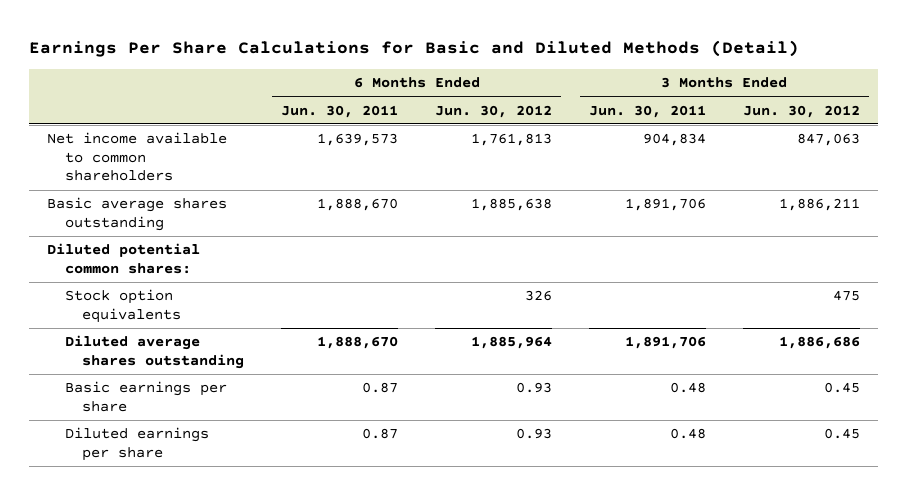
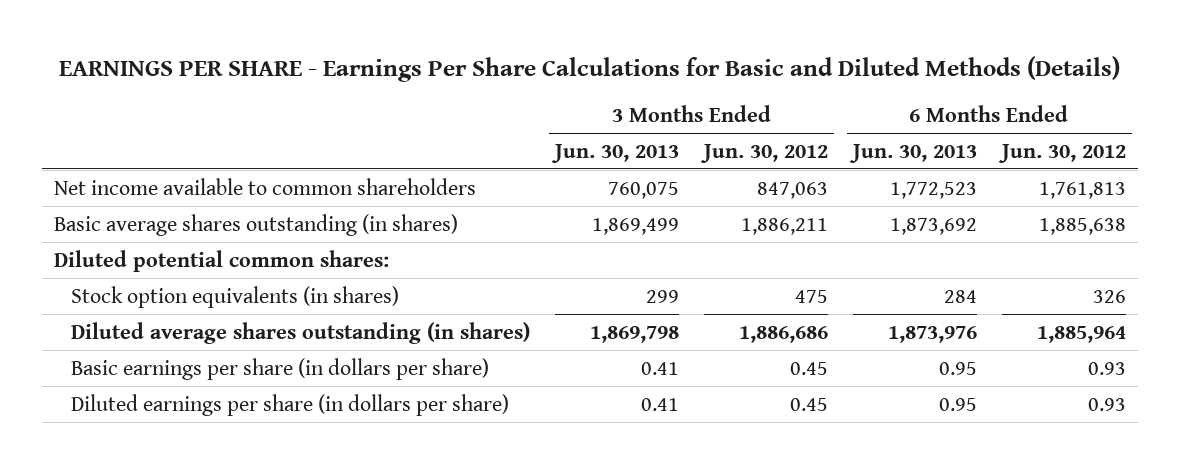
[28,40,799,58] Earnings Per Share Calculations for Basic and Diluted Methods (Detail) -> [59,55,1121,82] EARNINGS PER SHARE - Earnings Per Share Calculations for Basic and Diluted Methods (Details)
[281,104,399,118] Jun. 30, 2011 -> none
[588,104,706,118] Jun. 30, 2011 -> none
none -> [551,143,680,163] Jun. 30, 2013
none -> [848,143,977,163] Jun. 30, 2013
[47,197,228,231] Basic average shares outstanding -> [54,213,459,236] Basic average shares outstanding (in shares)
[64,289,182,323] Stock option equivalents -> [71,285,400,308] Stock option equivalents (in shares)
[64,335,245,369] Diluted average shares outstanding -> [71,321,531,344] Diluted average shares outstanding (in shares)
[64,381,227,412] Basic earnings per share -> [71,357,490,380] Basic earnings per share (in dollars per share)
[64,427,209,461] Diluted earnings per share -> [71,393,510,416] Diluted earnings per share (in dollars per share)

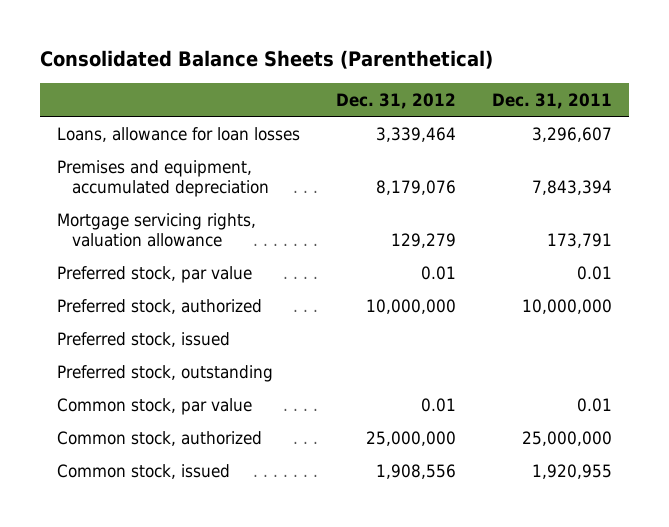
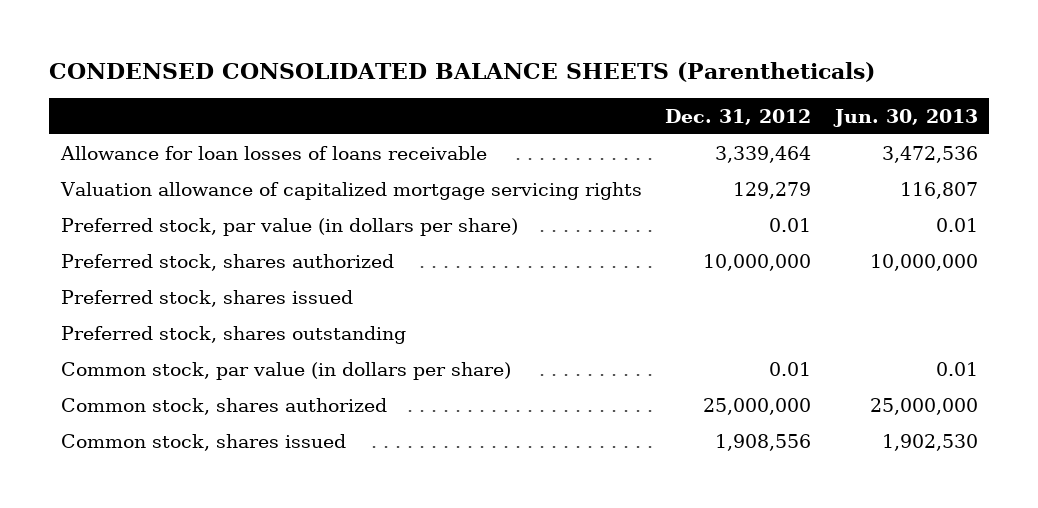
[39,49,493,69] Consolidated Balance Sheets (Parenthetical) -> [49,61,876,82] CONDENSED CONSOLIDATED BALANCE SHEETS (Parentheticals)
[491,92,612,109] Dec. 31, 2011 -> none
none -> [832,108,978,127] Jun. 30, 2013
[57,159,270,197] Premises and equipment, accumulated depreciation -> none
[57,126,301,142] Loans, allowance for loan losses -> [59,145,487,160] Allowance for loan losses of loans receivable
[57,212,257,247] Mortgage servicing rights, valuation allowance -> [59,181,642,200] Valuation allowance of capitalized mortgage servicing rights
[57,265,253,283] Preferred stock, par value -> [60,217,518,236] Preferred stock, par value (in dollars per share)
[57,298,263,314] Preferred stock, authorized -> [60,253,394,271] Preferred stock, shares authorized
[57,331,231,347] Preferred stock, issued -> [60,289,353,307] Preferred stock, shares issued
[57,364,274,382] Preferred stock, outstanding -> [60,325,406,344] Preferred stock, shares outstanding
[57,397,253,415] Common stock, par value -> [60,361,511,380] Common stock, par value (in dollars per share)
[57,430,263,446] Common stock, authorized -> [60,397,387,415] Common stock, shares authorized
[57,463,231,479] Common stock, issued -> [60,433,346,451] Common stock, shares issued

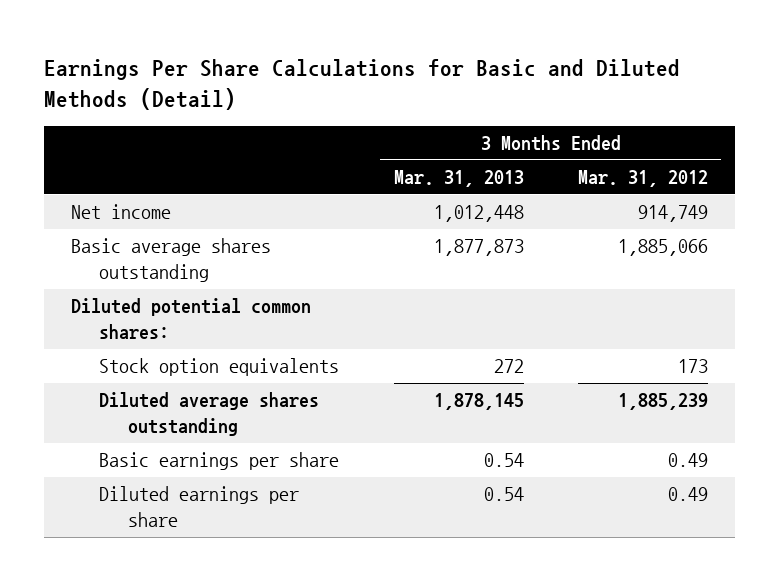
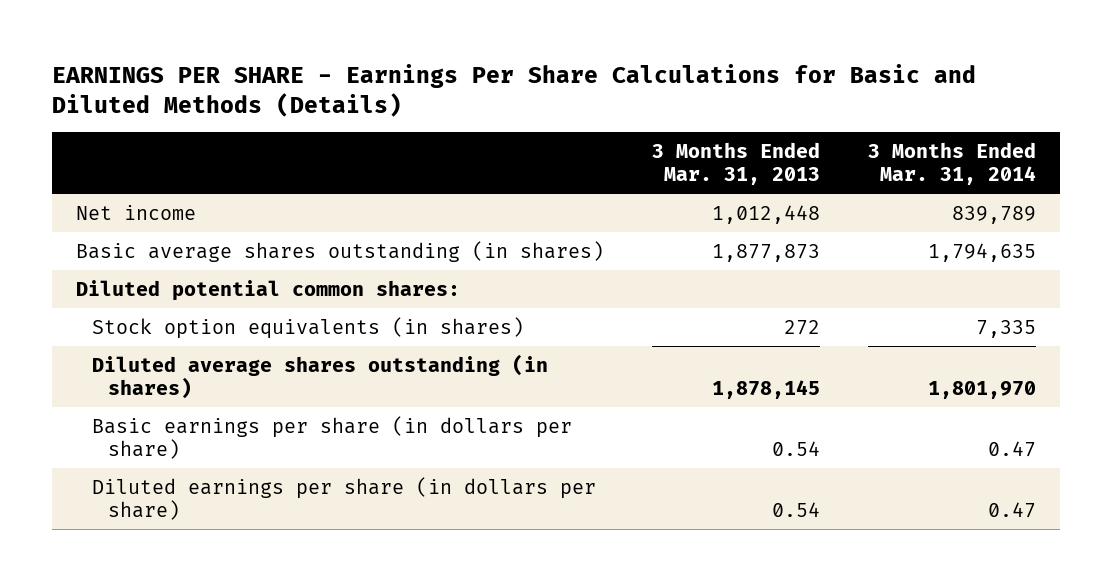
[43,58,680,110] Earnings Per Share Calculations for Basic and Diluted Methods (Detail) -> [52,63,977,117] EARNINGS PER SHARE - Earnings Per Share Calculations for Basic and Diluted Methods (Details)
[577,170,708,188] Mar. 31, 2012 -> none
none -> [868,141,1037,185] 3 Months Ended Mar. 31, 2014
[71,238,272,282] Basic average shares outstanding -> [76,240,605,262] Basic average shares outstanding (in shares)
[99,358,340,377] Stock option equivalents -> [92,316,525,339] Stock option equivalents (in shares)
[99,392,320,436] Diluted average shares outstanding -> [92,353,549,399] Diluted average shares outstanding (in shares)
[99,452,340,471] Basic earnings per share -> [92,415,573,459] Basic earnings per share (in dollars per share)
[99,486,300,527] Diluted earnings per share -> [92,476,597,520] Diluted earnings per share (in dollars per share)

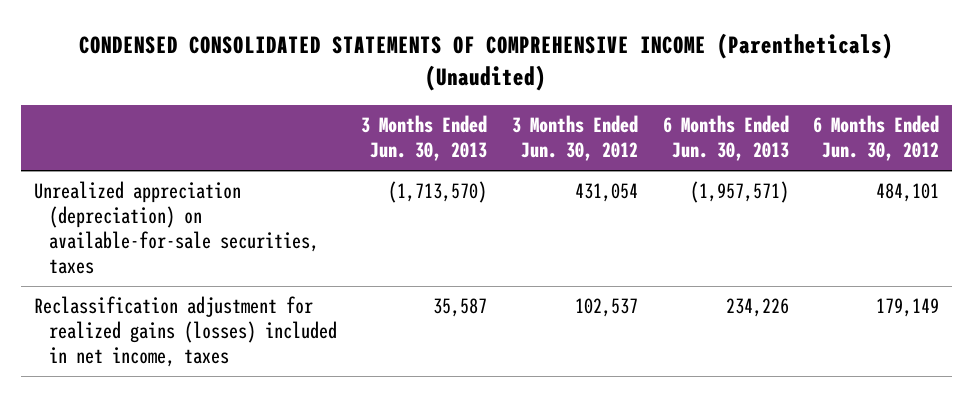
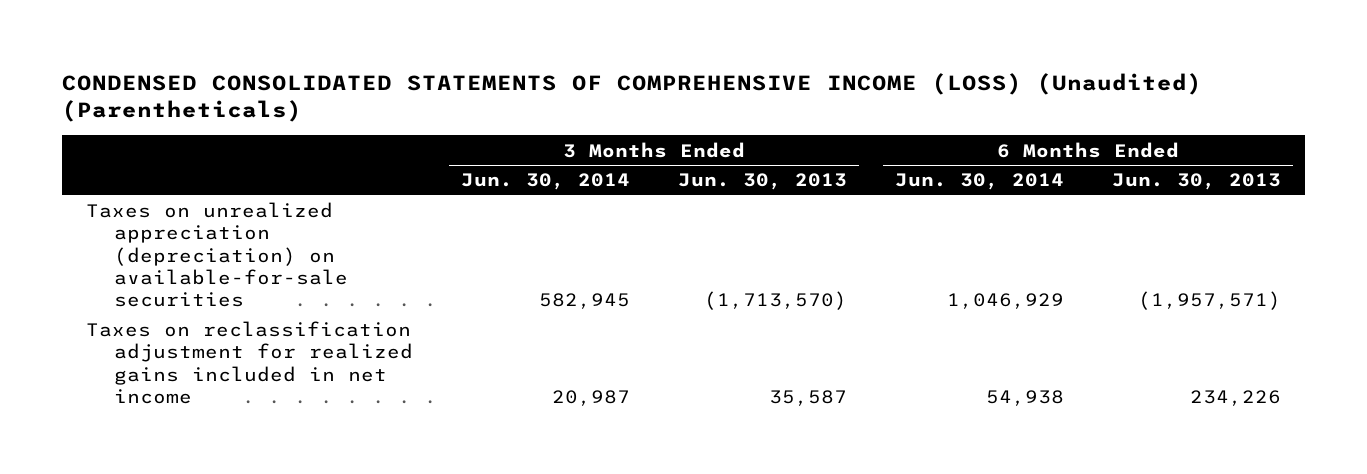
[79,33,894,91] CONDENSED CONSOLIDATED STATEMENTS OF COMPREHENSIVE INCOME (Parentheticals) (Unaudited) -> [61,72,1202,123] CONDENSED CONSOLIDATED STATEMENTS OF COMPREHENSIVE INCOME (LOSS) (Unaudited) (Parentheticals)
[511,115,638,162] 3 Months Ended Jun. 30, 2012 -> none
[813,115,940,162] 6 Months Ended Jun. 30, 2012 -> none
none -> [460,173,630,191] Jun. 30, 2014
none -> [894,173,1064,191] Jun. 30, 2014
[33,181,319,275] Unrealized appreciation (depreciation) on available-for-sale securities, taxes -> [85,202,348,308] Taxes on unrealized appreciation (depreciation) on available-for-sale securities
[33,296,337,368] Reclassification adjustment for realized gains (losses) included in net income, taxes -> [85,321,413,405] Taxes on reclassification adjustment for realized gains included in net income

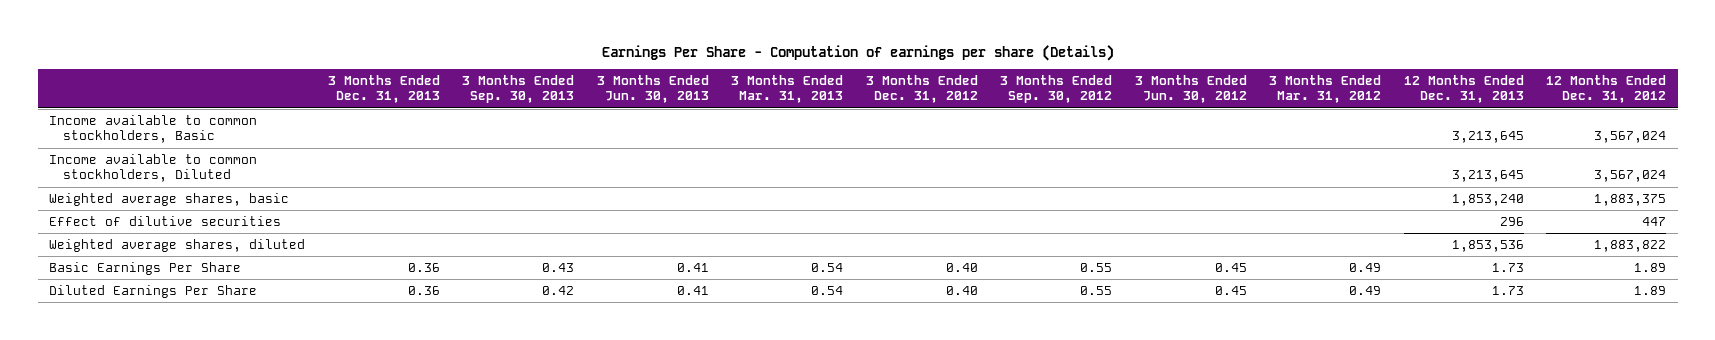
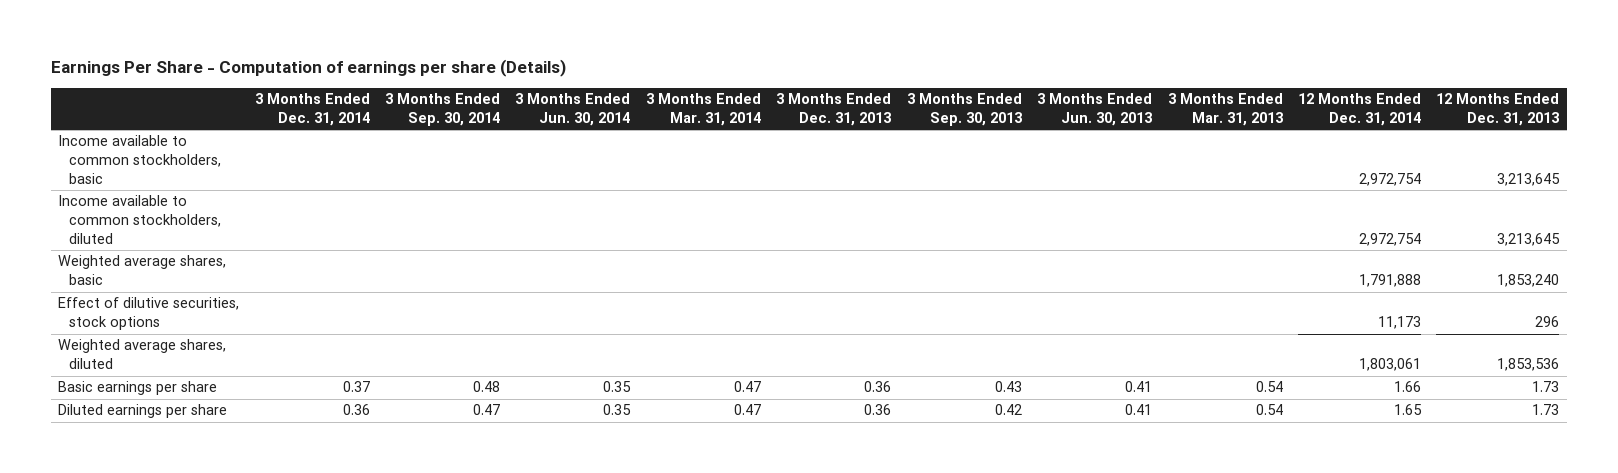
[865,75,978,104] 3 Months Ended Dec. 31, 2012 -> none
[1000,75,1113,104] 3 Months Ended Sep. 30, 2012 -> none
[1134,75,1247,104] 3 Months Ended Jun. 30, 2012 -> none
[1269,75,1382,104] 3 Months Ended Mar. 31, 2012 -> none
[1546,75,1667,104] 12 Months Ended Dec. 31, 2012 -> none
none -> [254,93,370,127] 3 Months Ended Dec. 31, 2014
none -> [385,93,501,127] 3 Months Ended Sep. 30, 2014
none -> [515,93,631,127] 3 Months Ended Jun. 30, 2014
none -> [645,93,761,127] 3 Months Ended Mar. 31, 2014
none -> [1297,93,1421,127] 12 Months Ended Dec. 31, 2014
[49,114,258,144] Income available to common stockholders, Basic -> [58,135,221,185] Income available to common stockholders, basic
[49,153,258,183] Income available to common stockholders, Diluted -> [58,195,221,245] Income available to common stockholders, diluted
[49,215,282,226] Effect of dilutive securities -> [58,297,240,331] Effect of dilutive securities, stock options
[49,261,242,275] Basic Earnings Per Share -> [58,381,218,396] Basic earnings per share
[49,284,258,298] Diluted Earnings Per Share -> [58,404,228,419] Diluted earnings per share

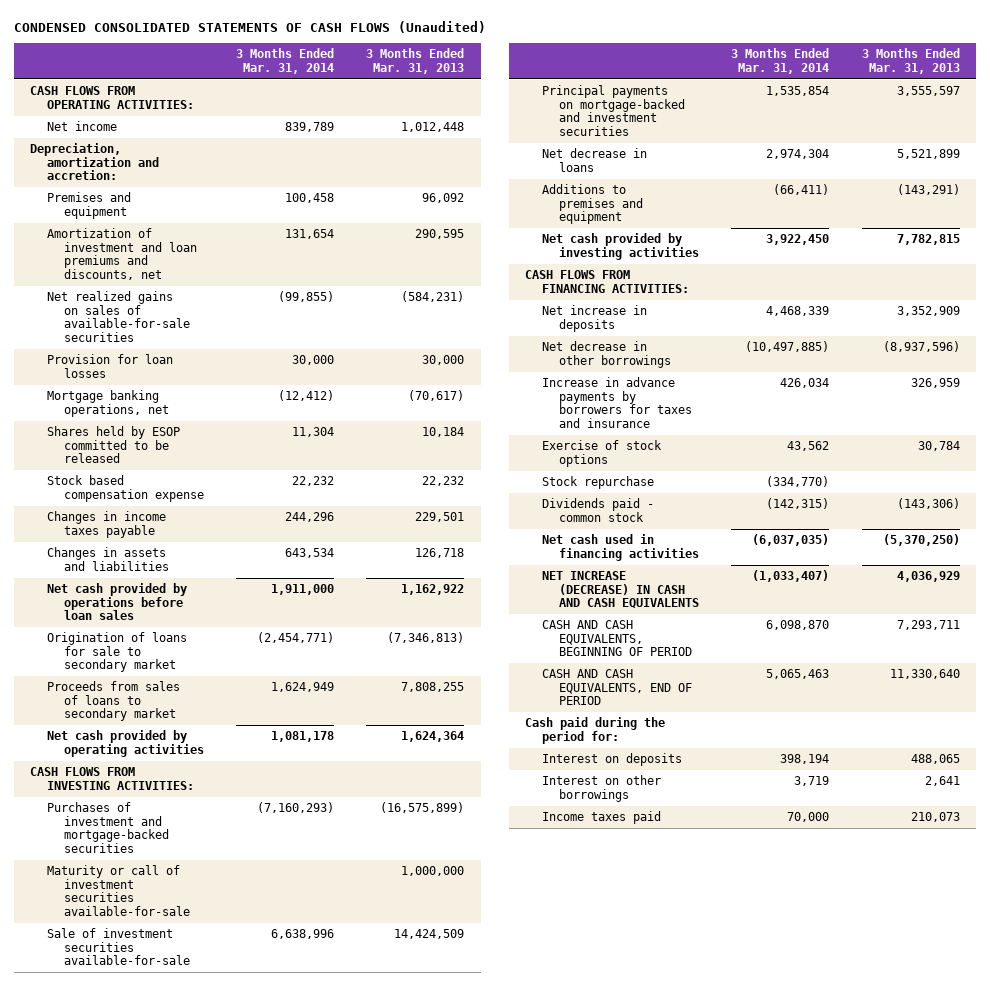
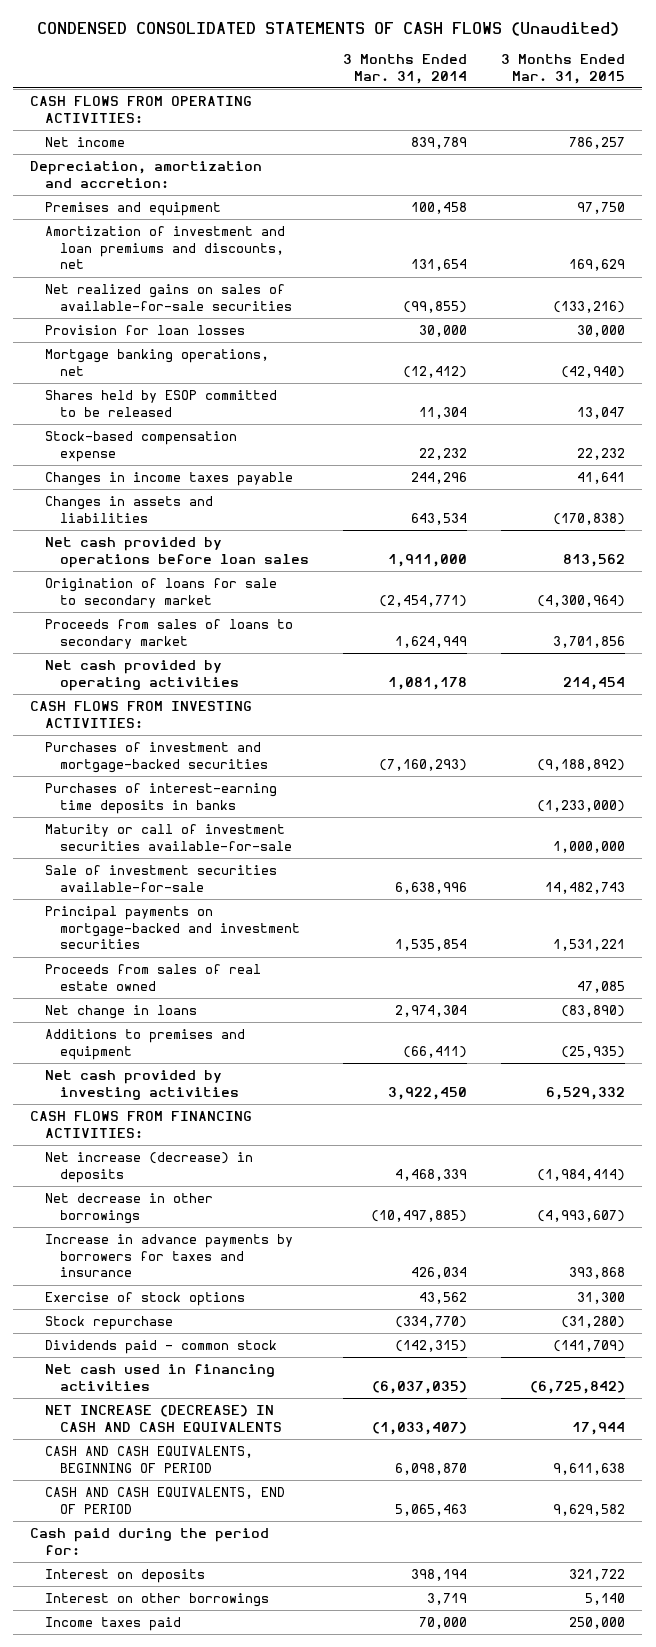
[366,48,465,74] 3 Months Ended Mar. 31, 2013 -> none
none -> [501,53,626,84] 3 Months Ended Mar. 31, 2015
[46,475,204,502] Stock based compensation expense -> [44,431,237,462] Stock-based compensation expense
none -> [44,783,277,814] Purchases of interest-earning time deposits in banks
none -> [44,964,261,991] Proceeds from sales of real estate owned
[542,148,648,172] Net decrease in loans -> [44,1005,197,1020] Net change in loans
[542,305,648,332] Net increase in deposits -> [44,1152,253,1183] Net increase (decrease) in deposits

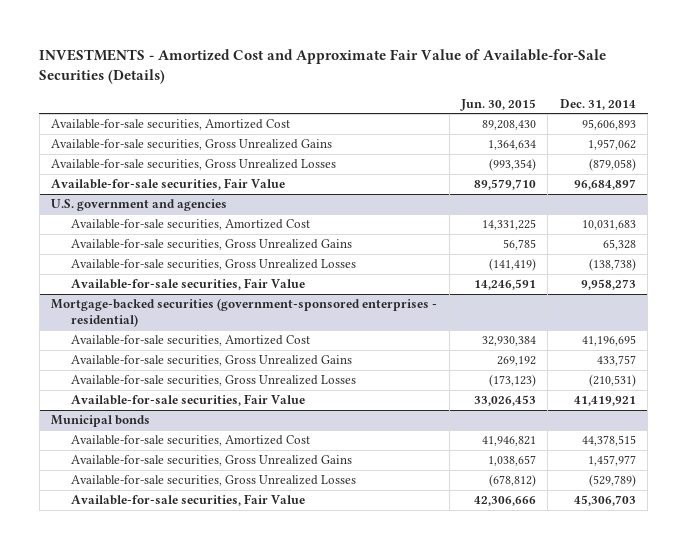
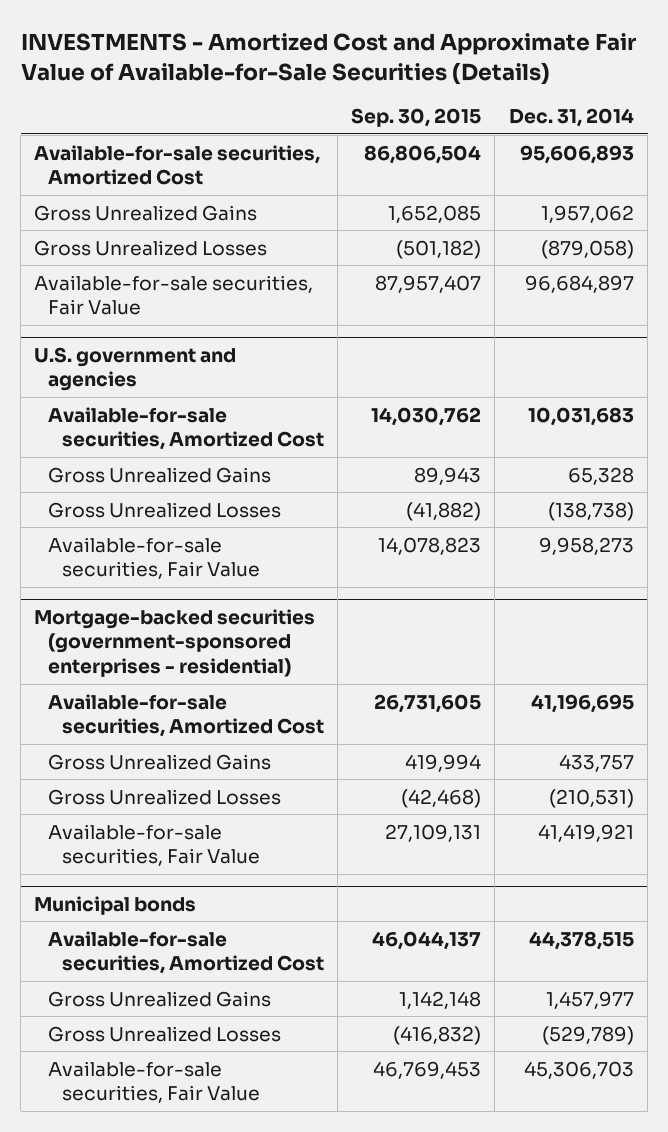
[460,98,537,111] Jun. 30, 2015 -> none
none -> [351,108,482,128] Sep. 30, 2015
[51,139,333,151] Available-for-sale securities, Gross Unrealized Gains -> [34,204,258,221] Gross Unrealized Gains
[51,159,337,171] Available-for-sale securities, Gross Unrealized Losses -> [34,239,268,256] Gross Unrealized Losses
[70,239,352,251] Available-for-sale securities, Gross Unrealized Gains -> [48,466,272,483] Gross Unrealized Gains
[70,259,356,271] Available-for-sale securities, Gross Unrealized Losses -> [48,501,282,518] Gross Unrealized Losses
[70,355,352,367] Available-for-sale securities, Gross Unrealized Gains -> [48,753,272,770] Gross Unrealized Gains
[70,375,356,387] Available-for-sale securities, Gross Unrealized Losses -> [48,788,282,805] Gross Unrealized Losses
[70,455,352,467] Available-for-sale securities, Gross Unrealized Gains -> [48,990,272,1007] Gross Unrealized Gains
[70,475,356,487] Available-for-sale securities, Gross Unrealized Losses -> [48,1025,282,1042] Gross Unrealized Losses

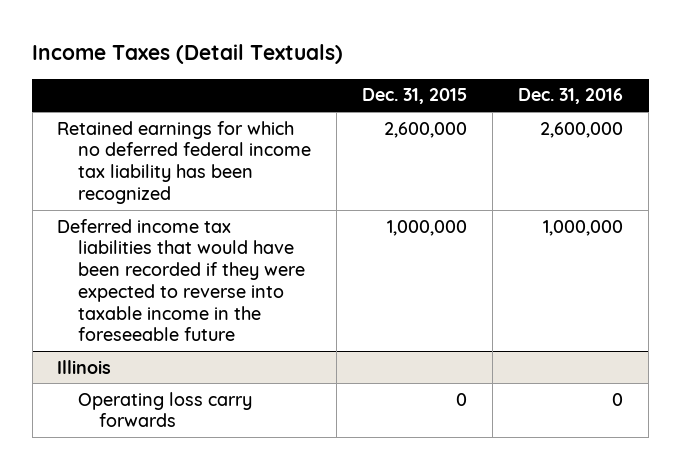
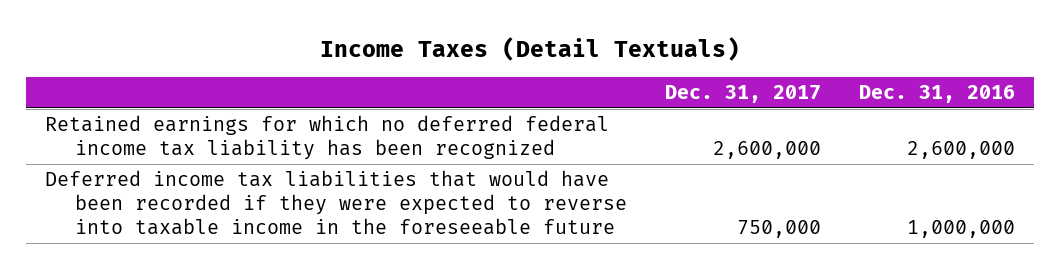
[362,88,468,105] Dec. 31, 2015 -> none
none -> [665,85,822,104] Dec. 31, 2017
[57,359,112,374] Illinois -> none
[78,391,253,428] Operating loss carry forwards -> none

